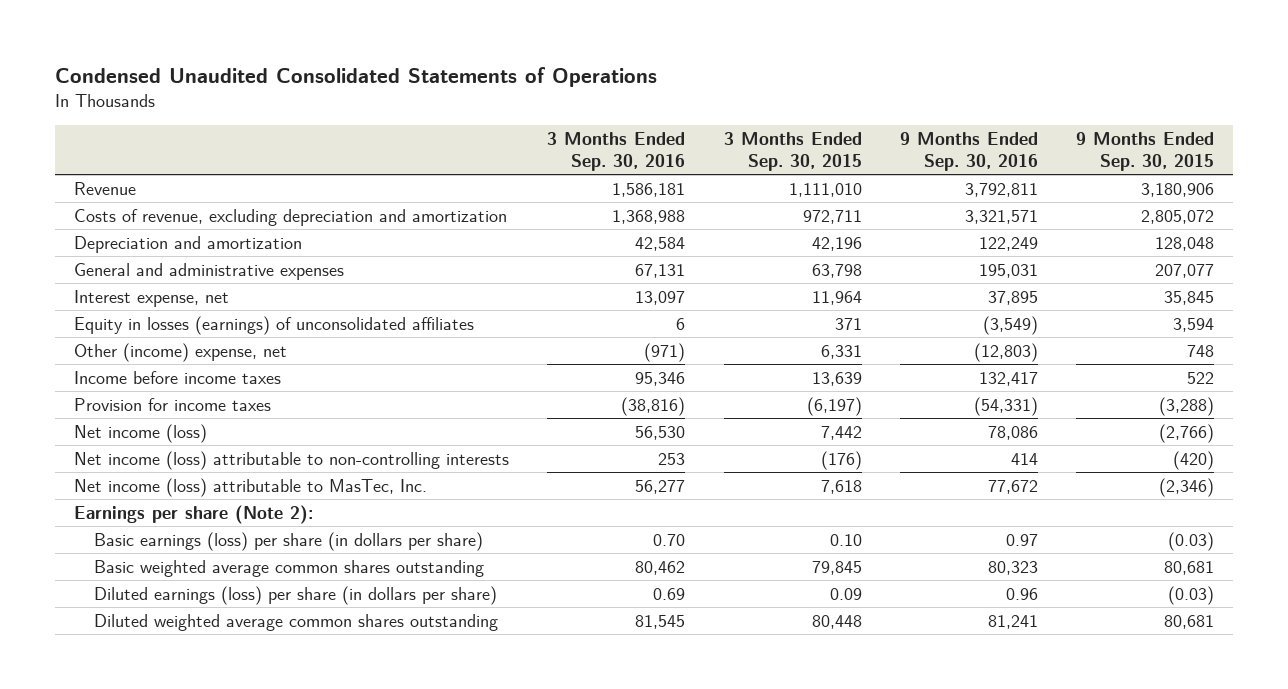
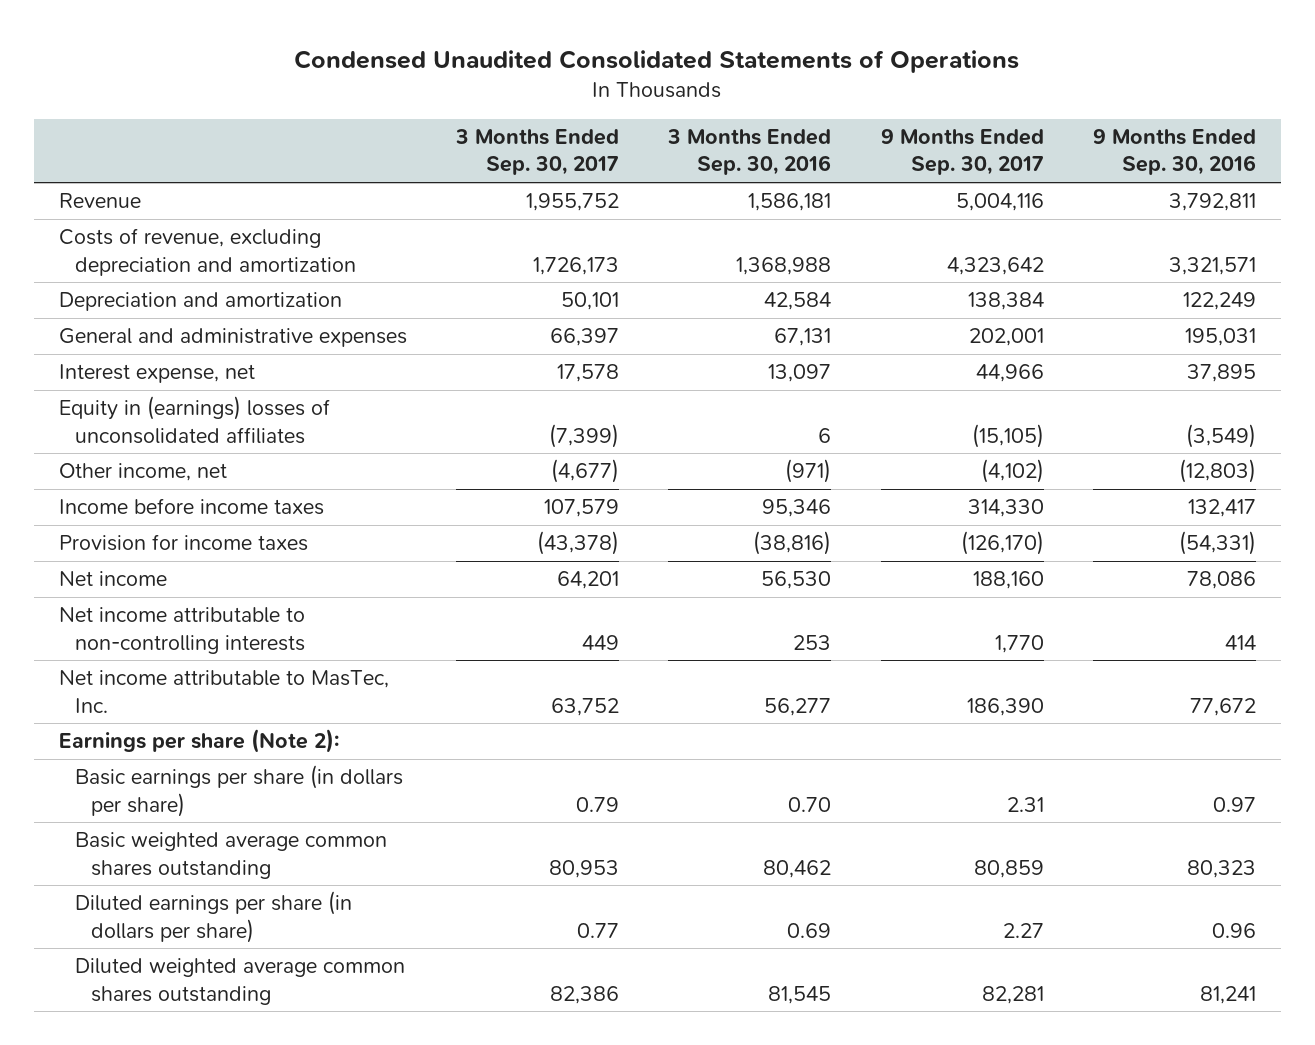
[723,131,862,171] 3 Months Ended Sep. 30, 2015 -> none
[1075,131,1214,171] 9 Months Ended Sep. 30, 2015 -> none
none -> [455,129,620,176] 3 Months Ended Sep. 30, 2017
none -> [880,129,1044,176] 9 Months Ended Sep. 30, 2017
[74,315,475,335] Equity in losses (earnings) of unconsolidated affiliates -> [58,396,330,444] Equity in (earnings) losses of unconsolidated affiliates
[74,342,288,362] Other (income) expense, net -> [58,463,227,482] Other income, net
[74,423,208,443] Net income (loss) -> [58,571,167,587] Net income
[74,450,510,470] Net income (loss) attributable to non-controlling interests -> [58,607,305,654] Net income attributable to non-controlling interests
[74,477,428,497] Net income (loss) attributable to MasTec, Inc. -> [58,670,389,713] Net income attributable to MasTec, Inc.
[93,531,483,551] Basic earnings (loss) per share (in dollars per share) -> [74,765,403,817] Basic earnings per share (in dollars per share)
[93,585,497,605] Diluted earnings (loss) per share (in dollars per share) -> [74,891,352,943] Diluted earnings per share (in dollars per share)

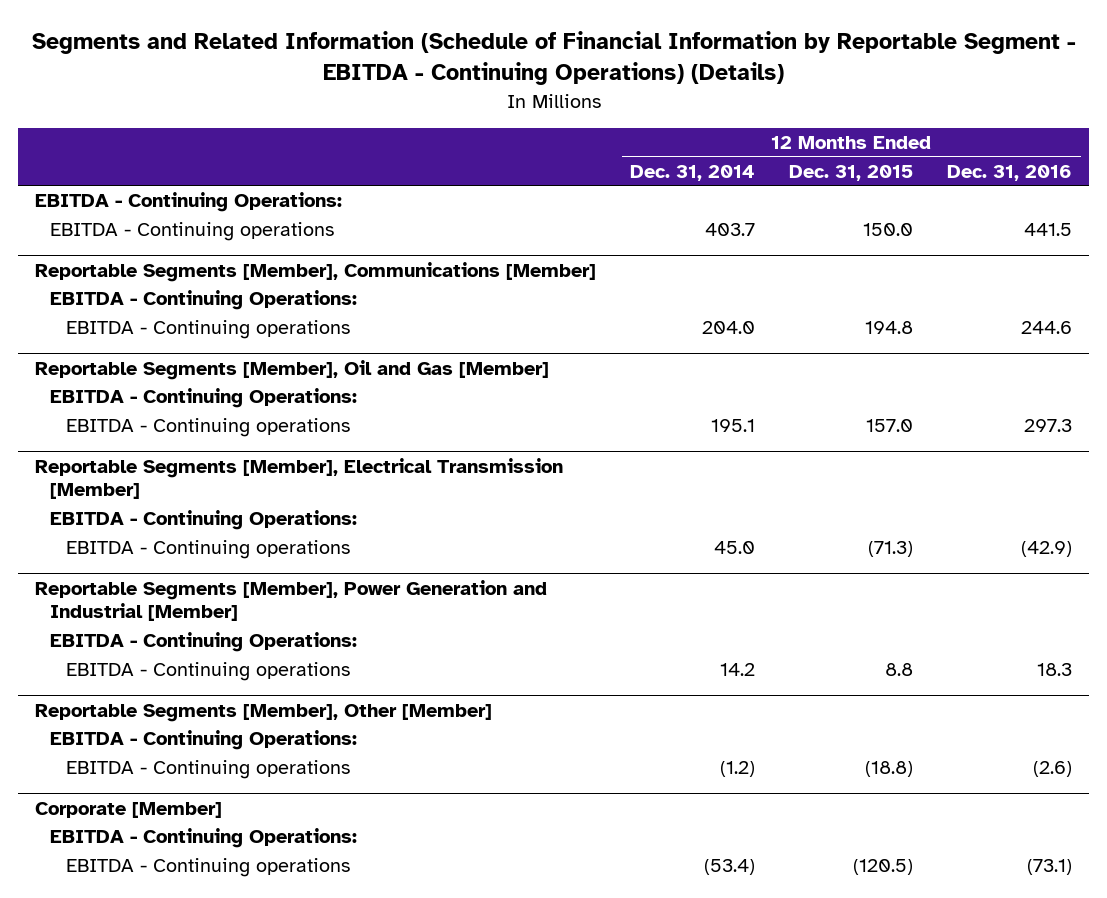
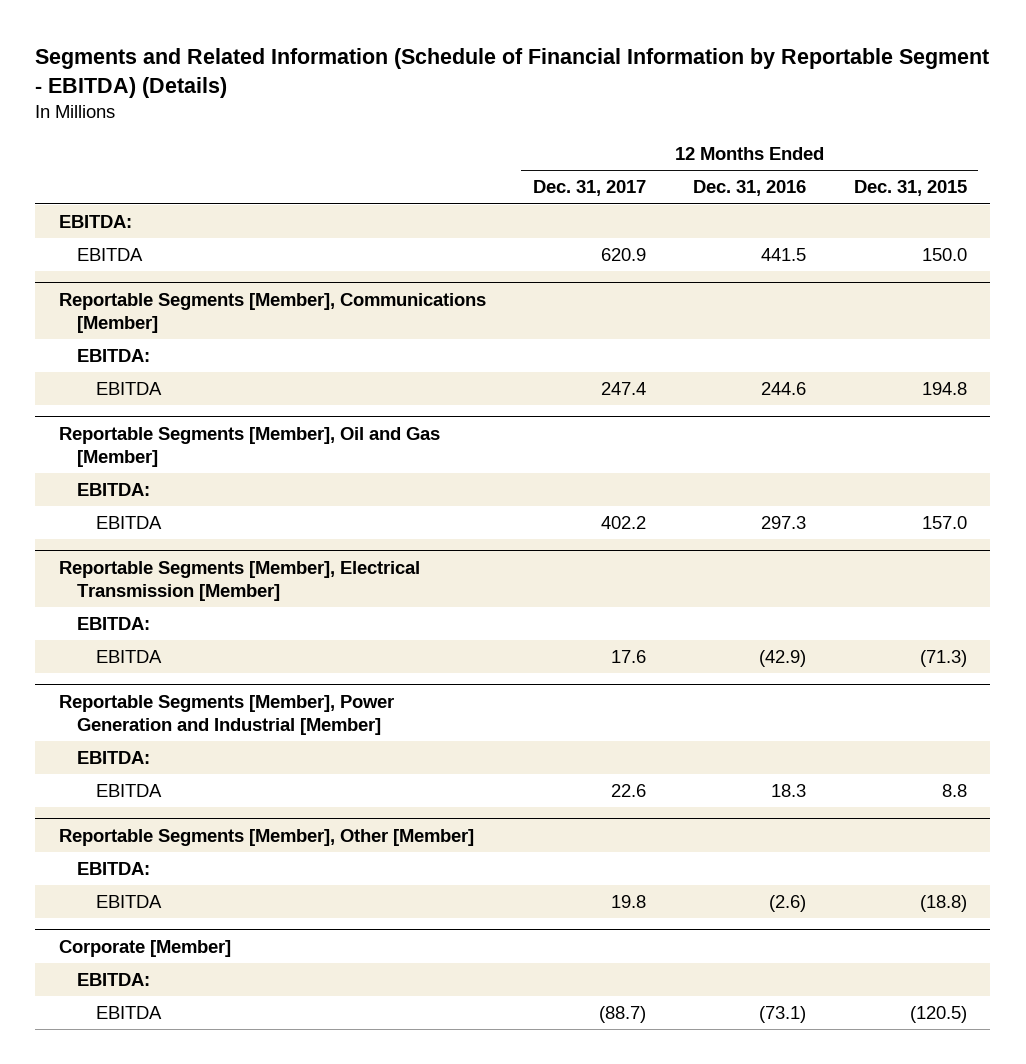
[31,31,1076,86] Segments and Related Information (Schedule of Financial Information by Reportable Segment - EBITDA - Continuing Operations) (Details) -> [35,48,990,99] Segments and Related Information (Schedule of Financial Information by Reportable Segment - EBITDA) (Details)
[630,164,756,181] Dec. 31, 2014 -> none
none -> [533,180,647,197] Dec. 31, 2017
[35,192,343,213] EBITDA - Continuing Operations: -> [59,215,133,229] EBITDA:
[50,222,335,242] EBITDA - Continuing operations -> [77,248,144,262] EBITDA
[50,290,358,311] EBITDA - Continuing Operations: -> [77,349,151,363] EBITDA:
[65,320,350,340] EBITDA - Continuing operations -> [95,382,162,396] EBITDA
[50,388,358,409] EBITDA - Continuing Operations: -> [77,483,151,497] EBITDA:
[65,418,350,438] EBITDA - Continuing operations -> [95,516,162,530] EBITDA
[50,510,358,531] EBITDA - Continuing Operations: -> [77,617,151,631] EBITDA:
[65,540,350,560] EBITDA - Continuing operations -> [95,650,162,664] EBITDA
[50,632,358,653] EBITDA - Continuing Operations: -> [77,751,151,765] EBITDA:
[65,662,350,682] EBITDA - Continuing operations -> [95,784,162,798] EBITDA
[50,730,358,751] EBITDA - Continuing Operations: -> [77,862,151,876] EBITDA:
[65,760,350,780] EBITDA - Continuing operations -> [95,895,162,909] EBITDA
[50,828,358,849] EBITDA - Continuing Operations: -> [77,973,151,987] EBITDA:
[65,858,350,878] EBITDA - Continuing operations -> [95,1006,162,1020] EBITDA

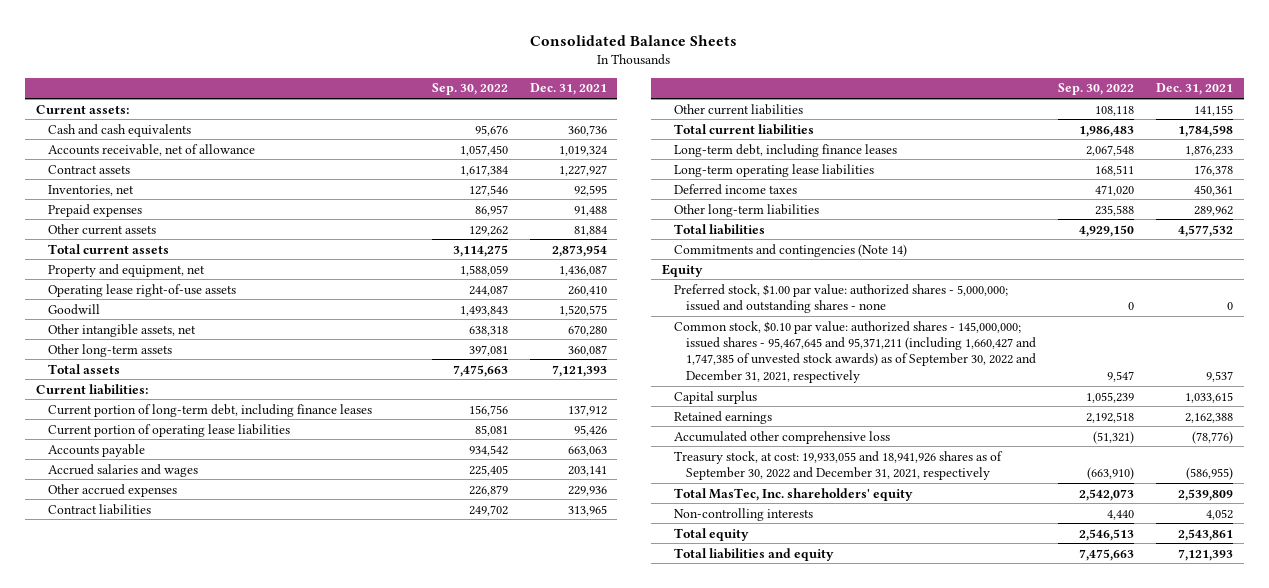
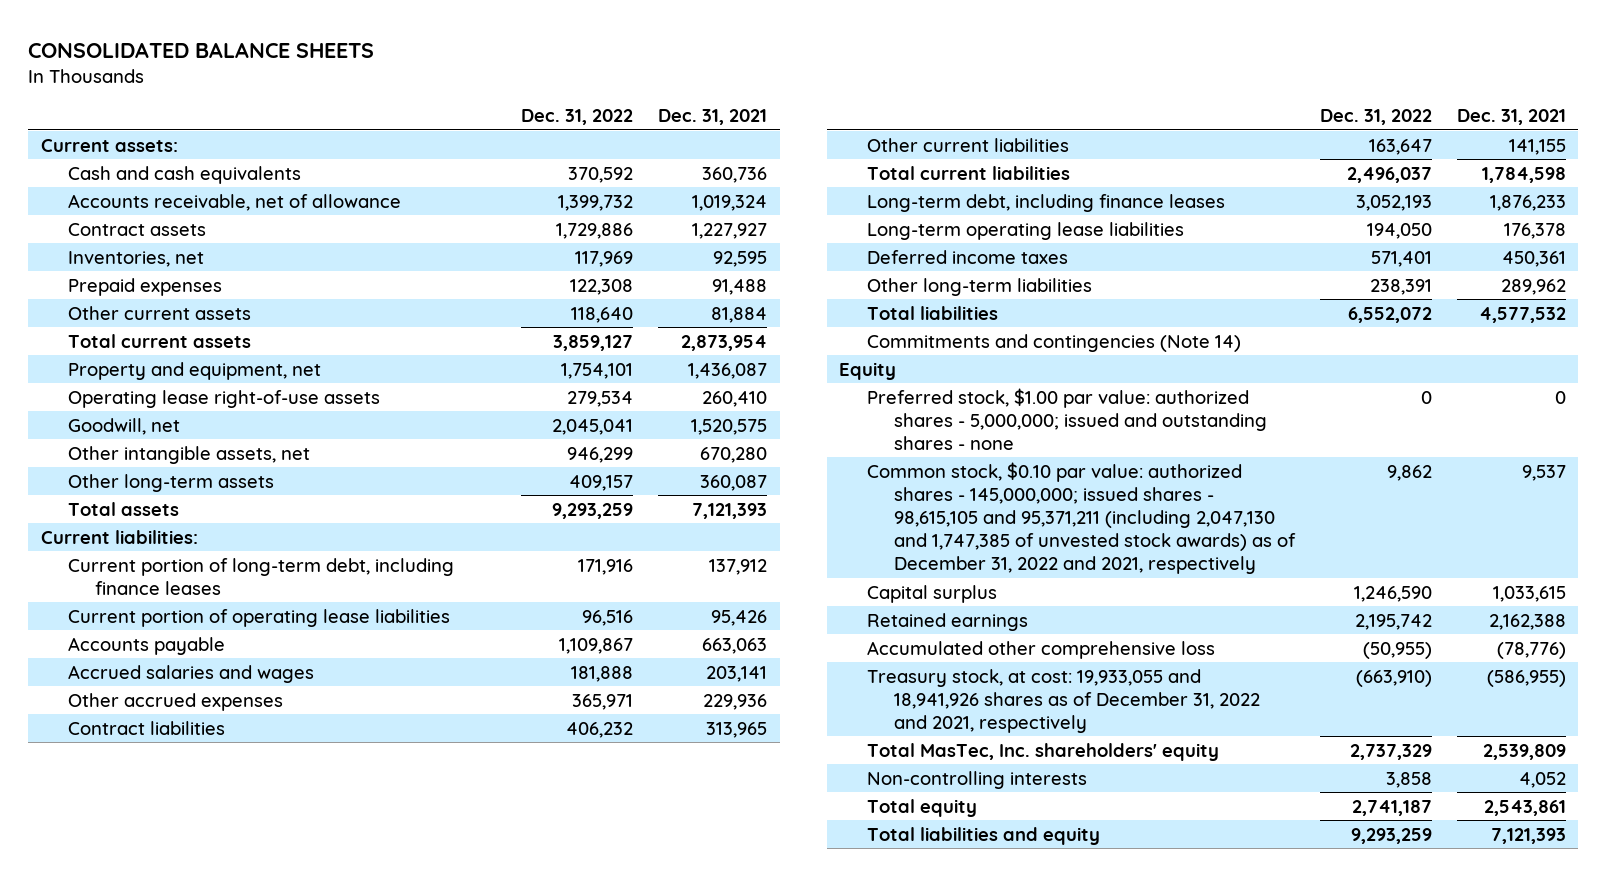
[530,35,738,47] Consolidated Balance Sheets -> [28,41,375,58] CONSOLIDATED BALANCE SHEETS
[431,83,508,96] Sep. 30, 2022 -> none
none -> [521,109,634,126] Dec. 31, 2022
[47,303,100,315] Goodwill -> [68,417,181,435] Goodwill, net
[674,320,1037,383] Common stock, $0.10 par value: authorized shares - 145,000,000; issued shares - 95,467,645 and 95,371,211 (including 1,660,427 and 1,747,385 of unvested stock awards) as of September 30, 2022 and December 31, 2021, respectively -> [866,461,1296,575] Common stock, $0.10 par value: authorized shares - 145,000,000; issued shares - 98,615,105 and 95,371,211 (including 2,047,130 and 1,747,385 of unvested stock awards) as of December 31, 2022 and 2021, respectively
[674,450,1004,481] Treasury stock, at cost: 19,933,055 and 18,941,926 shares as of September 30, 2022 and December 31, 2021, respectively -> [866,668,1260,734] Treasury stock, at cost: 19,933,055 and 18,941,926 shares as of December 31, 2022 and 2021, respectively

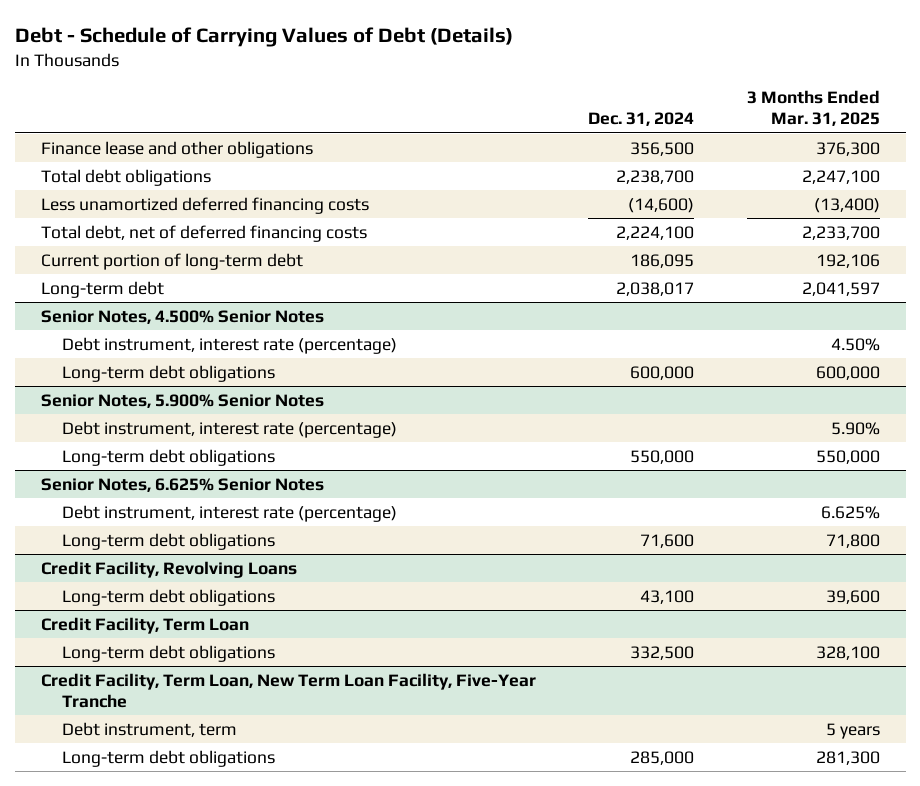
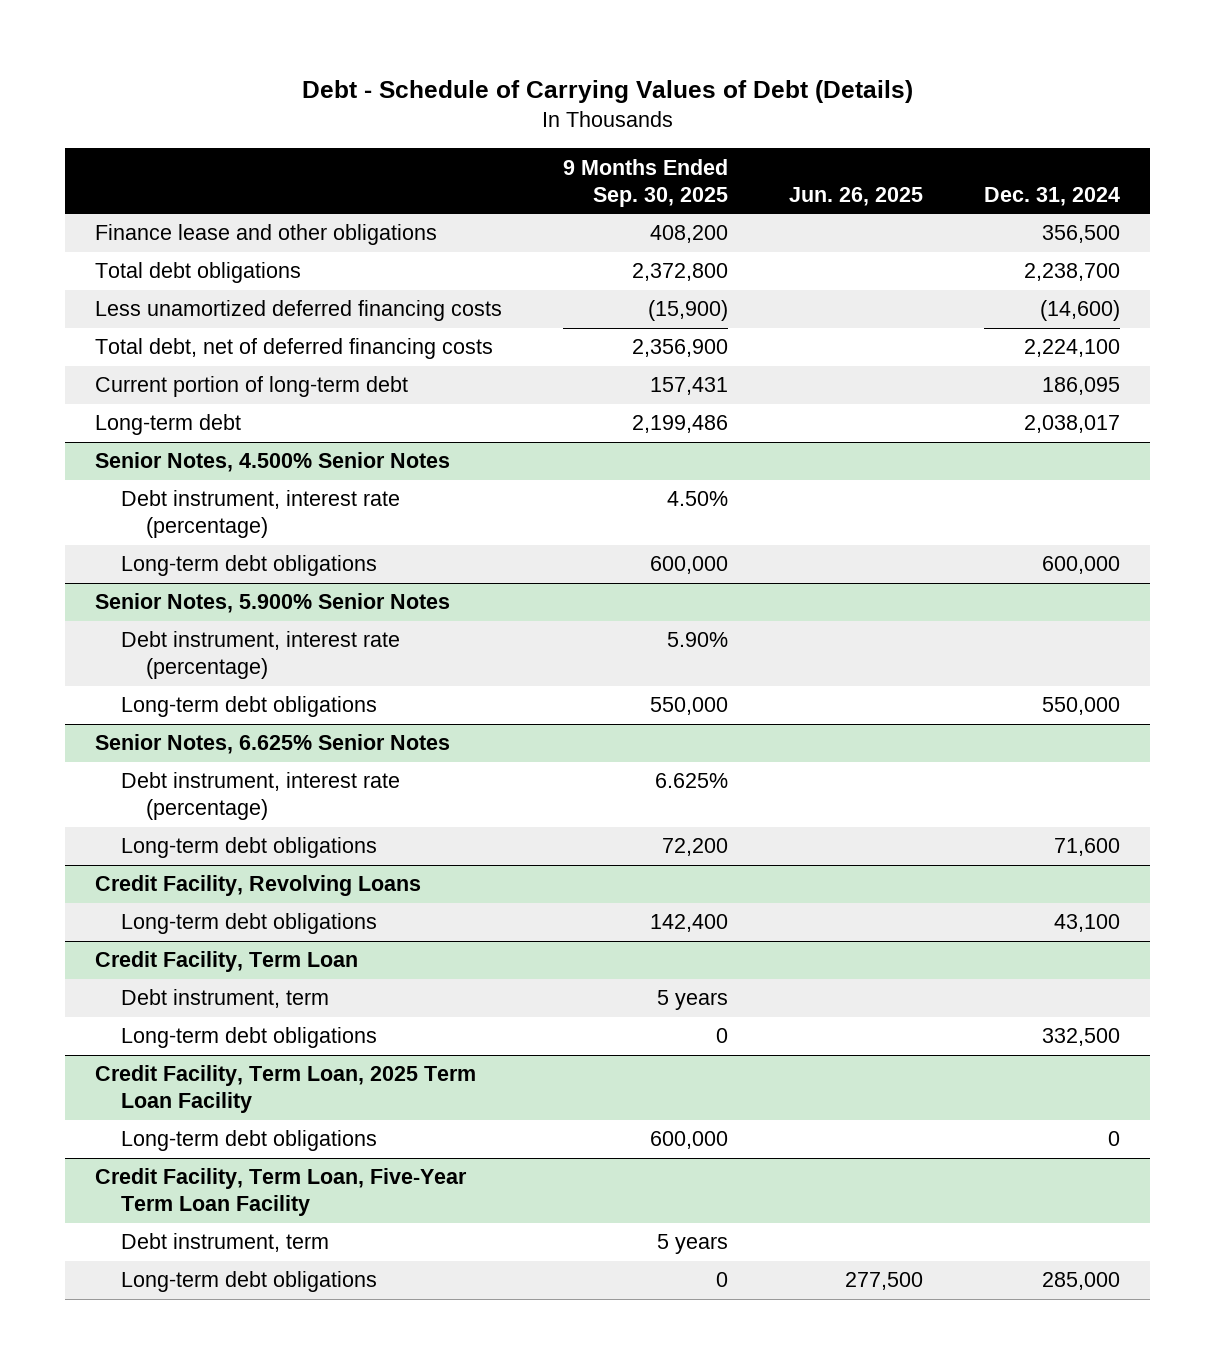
[746,90,880,127] 3 Months Ended Mar. 31, 2025 -> none
none -> [563,158,729,207] 9 Months Ended Sep. 30, 2025
none -> [788,186,923,206] Jun. 26, 2025
none -> [120,989,329,1009] Debt instrument, term
none -> [95,1065,477,1114] Credit Facility, Term Loan, 2025 Term Loan Facility
none -> [120,1130,377,1152] Long-term debt obligations
[40,672,536,708] Credit Facility, Term Loan, New Term Loan Facility, Five-Year Tranche -> [95,1168,468,1217] Credit Facility, Term Loan, Five-Year Term Loan Facility

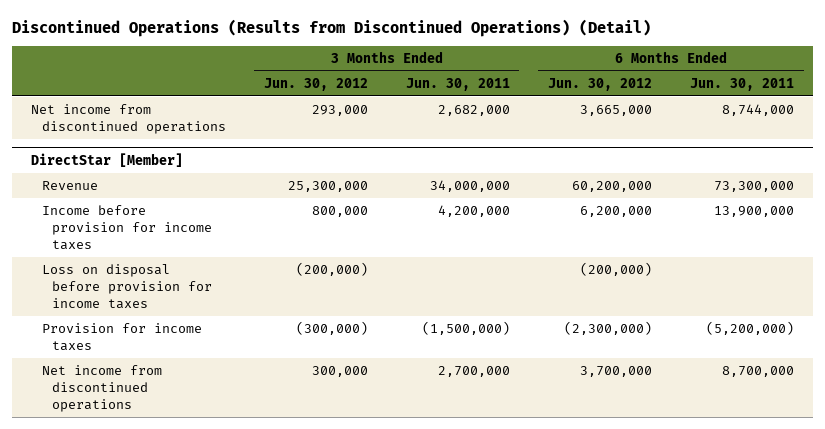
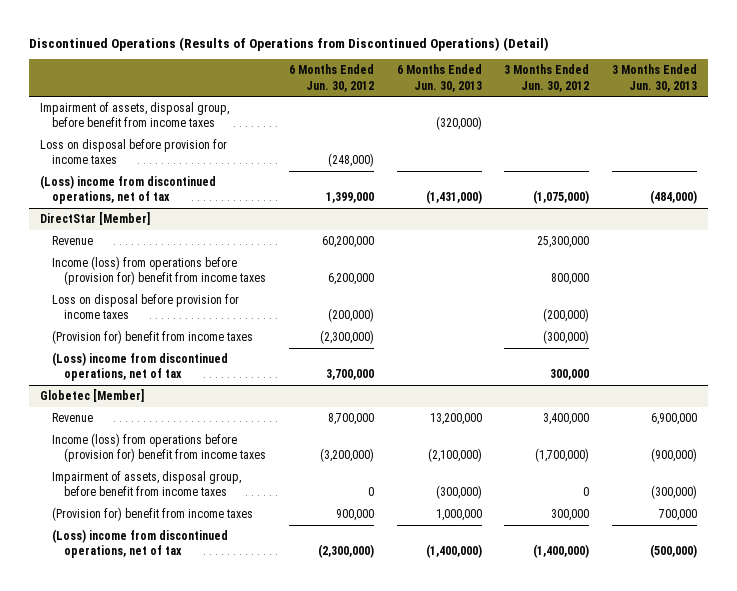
[12,18,652,37] Discontinued Operations (Results from Discontinued Operations) (Detail) -> [29,36,550,51] Discontinued Operations (Results of Operations from Discontinued Operations) (Detail)
[405,77,510,91] Jun. 30, 2011 -> none
[690,77,795,91] Jun. 30, 2011 -> none
none -> [396,64,482,92] 6 Months Ended Jun. 30, 2013
none -> [611,64,697,92] 3 Months Ended Jun. 30, 2013
none -> [40,102,230,128] Impairment of assets, disposal group, before benefit from income taxes
none -> [40,139,228,165] Loss on disposal before provision for income taxes
[31,104,226,134] Net income from discontinued operations -> [40,175,217,205] (Loss) income from discontinued operations, net of tax
[311,105,368,117] 293,000 -> [533,190,590,205] (1,075,000)
[579,105,652,117] 3,665,000 -> [325,192,374,204] 1,399,000
[41,205,212,250] Income before provision for income taxes -> [52,256,267,286] Income (loss) from operations before (provision for) benefit from income taxes
[41,323,202,351] Provision for income taxes -> [52,330,254,345] (Provision for) benefit from income taxes
[41,365,162,412] Net income from discontinued operations -> [52,352,229,382] (Loss) income from discontinued operations, net of tax
none -> [40,389,145,403] Globetec [Member]
none -> [52,413,94,423] Revenue
none -> [52,433,267,463] Income (loss) from operations before (provision for) benefit from income taxes
none -> [52,471,242,497] Impairment of assets, disposal group, before benefit from income taxes
none -> [52,507,254,522] (Provision for) benefit from income taxes
none -> [52,529,229,559] (Loss) income from discontinued operations, net of tax

